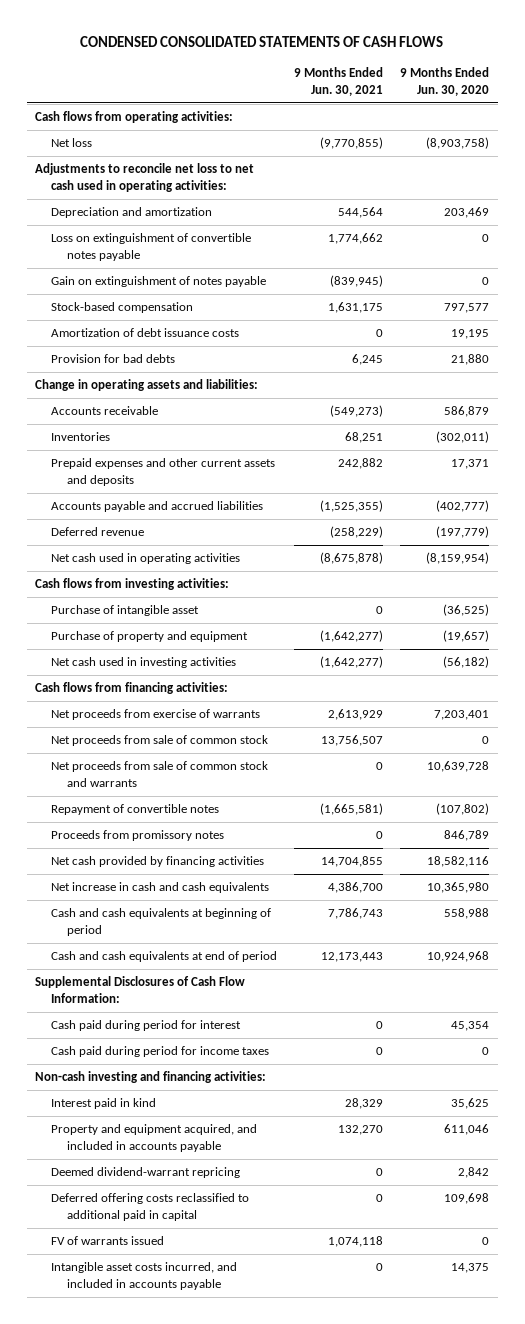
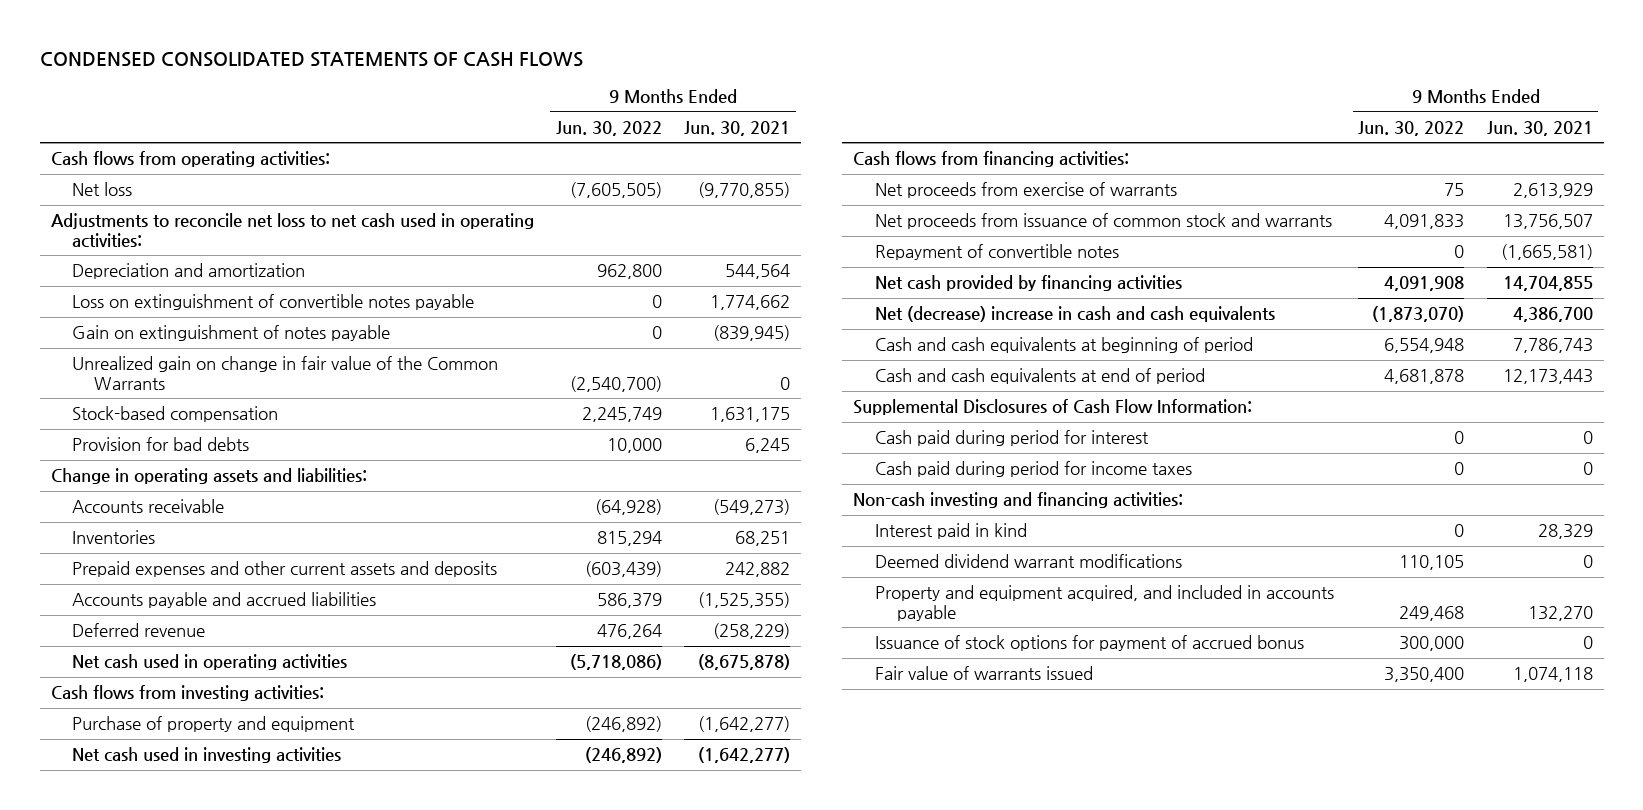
[400,67,490,96] 9 Months Ended Jun. 30, 2020 -> none
none -> [555,120,662,136] Jun. 30, 2022
none -> [72,356,499,390] Unrealized gain on change in fair value of the Common Warrants
[50,328,239,338] Amortization of debt issuance costs -> none
[50,605,199,617] Purchase of intangible asset -> none
[50,735,268,747] Net proceeds from sale of common stock -> none
[50,761,268,787] Net proceeds from sale of common stock and warrants -> [874,213,1332,230] Net proceeds from issuance of common stock and warrants
[376,762,384,771] 0 -> [1502,214,1593,230] 13,756,507
[50,830,224,842] Proceeds from promissory notes -> none
[50,882,269,894] Net increase in cash and cash equivalents -> [874,306,1275,323] Net (decrease) increase in cash and cash equivalents
none -> [874,554,1182,569] Deemed dividend warrant modifications
[50,1167,240,1179] Deemed dividend-warrant repricing -> none
[50,1193,249,1221] Deferred offering costs reclassified to additional paid in capital -> none
[50,1262,237,1290] Intangible asset costs incurred, and included in accounts payable -> none
none -> [874,635,1304,652] Issuance of stock options for payment of accrued bonus
[50,1236,164,1246] FV of warrants issued -> [874,666,1093,681] Fair value of warrants issued

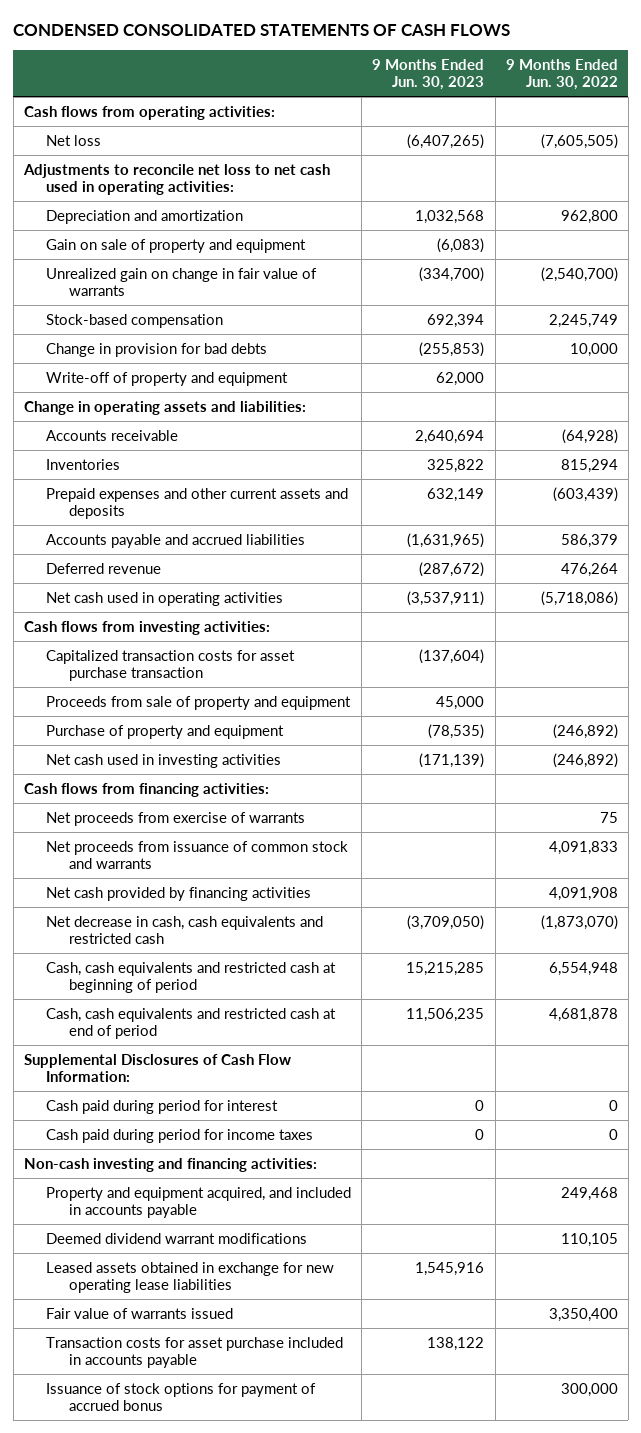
[684,120,791,136] Jun. 30, 2021 -> none
none -> [372,59,485,91] 9 Months Ended Jun. 30, 2023
[72,294,475,311] Loss on extinguishment of convertible notes payable -> none
[72,325,391,342] Gain on extinguishment of notes payable -> none
none -> [46,238,307,253] Gain on sale of property and equipment
[72,356,499,390] Unrealized gain on change in fair value of the Common Warrants -> [46,267,318,296] Unrealized gain on change in fair value of warrants
[72,437,250,452] Provision for bad debts -> [46,342,268,357] Change in provision for bad debts
none -> [46,371,289,386] Write-off of property and equipment
none -> [46,649,296,681] Capitalized transaction costs for asset purchase transaction
none -> [46,695,352,710] Proceeds from sale of property and equipment
[874,244,1119,261] Repayment of convertible notes -> none
[874,306,1275,323] Net (decrease) increase in cash and cash equivalents -> [46,915,324,944] Net decrease in cash, cash equivalents and restricted cash
[874,337,1253,354] Cash and cash equivalents at beginning of period -> [46,961,337,993] Cash, cash equivalents and restricted cash at beginning of period
[874,368,1205,385] Cash and cash equivalents at end of period -> [46,1007,337,1039] Cash, cash equivalents and restricted cash at end of period
[874,523,1027,540] Interest paid in kind -> none
[874,554,1182,569] Deemed dividend warrant modifications -> [46,1232,308,1244] Deemed dividend warrant modifications
none -> [46,1261,335,1293] Leased assets obtained in exchange for new operating lease liabilities
none -> [46,1336,344,1368] Transaction costs for asset purchase included in accounts payable
[874,635,1304,652] Issuance of stock options for payment of accrued bonus -> [46,1382,317,1411] Issuance of stock options for payment of accrued bonus

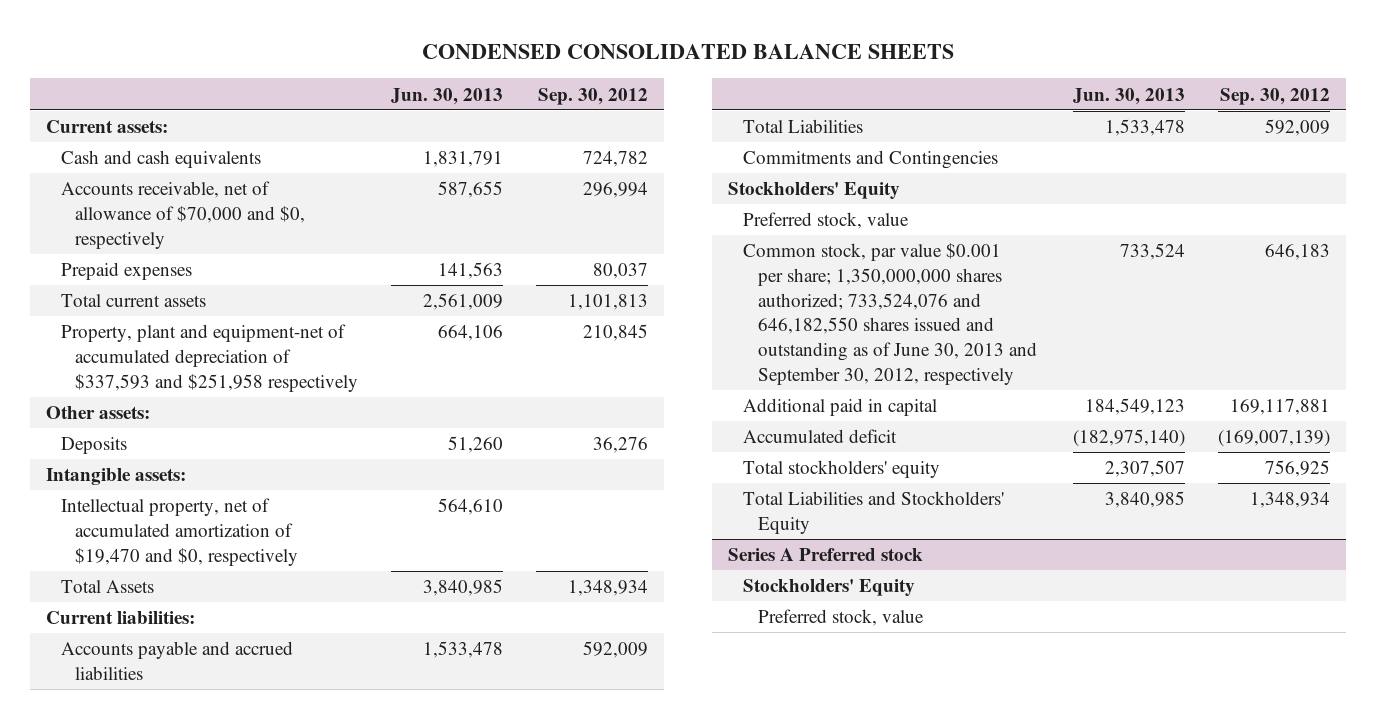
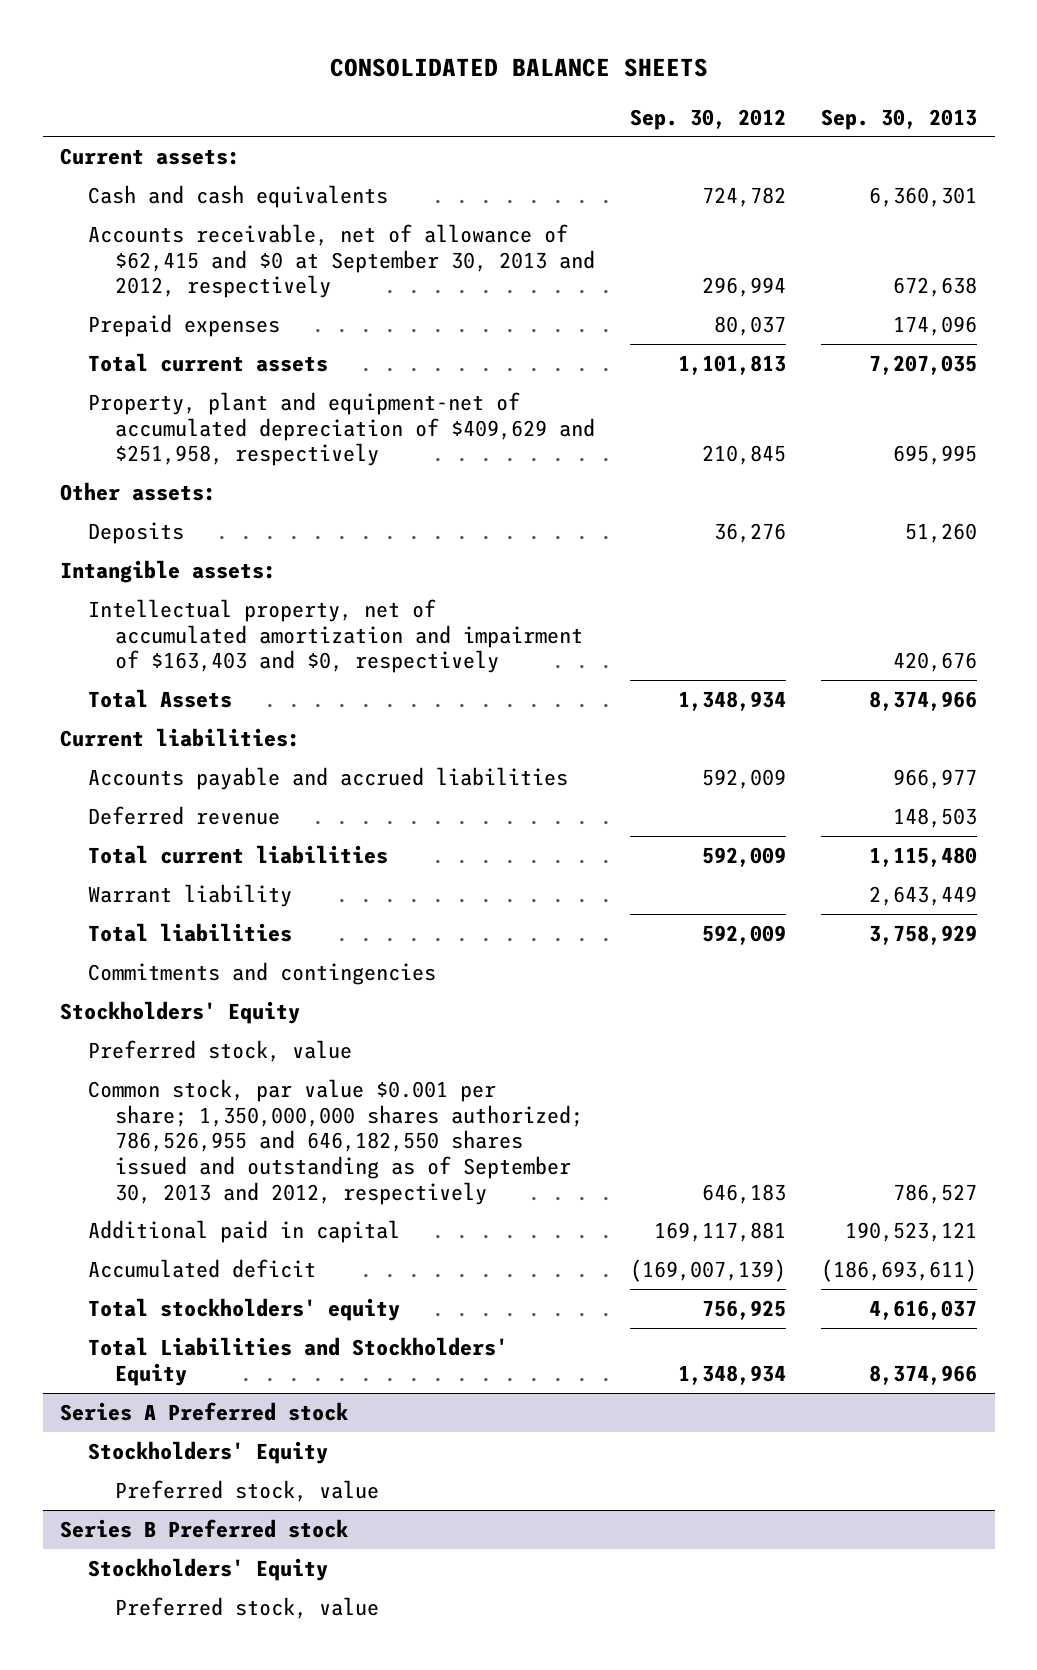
[421,44,954,60] CONDENSED CONSOLIDATED BALANCE SHEETS -> [329,58,708,78] CONSOLIDATED BALANCE SHEETS
[390,87,503,105] Jun. 30, 2013 -> none
none -> [820,108,977,130] Sep. 30, 2013
[60,181,306,249] Accounts receivable, net of allowance of $70,000 and $0, respectively -> [87,223,595,299] Accounts receivable, net of allowance of $62,415 and $0 at September 30, 2013 and 2012, respectively
[60,324,359,392] Property, plant and equipment-net of accumulated depreciation of $337,593 and $251,958 respectively -> [87,391,595,467] Property, plant and equipment-net of accumulated depreciation of $409,629 and $251,958, respectively
[60,498,299,566] Intellectual property, net of accumulated amortization of $19,470 and $0, respectively -> [87,598,583,674] Intellectual property, net of accumulated amortization and impairment of $163,403 and $0, respectively
none -> [87,805,280,825] Deferred revenue
[742,119,863,134] Total Liabilities -> [87,844,388,864] Total current liabilities
none -> [87,883,292,907] Warrant liability
none -> [87,922,292,942] Total liabilities
[742,150,998,170] Commitments and Contingencies -> [87,961,436,985] Commitments and contingencies
[742,243,1037,385] Common stock, par value $0.001 per share; 1,350,000,000 shares authorized; 733,524,076 and 646,182,550 shares issued and outstanding as of June 30, 2013 and September 30, 2012, respectively -> [87,1078,583,1205] Common stock, par value $0.001 per share; 1,350,000,000 shares authorized; 786,526,955 and 646,182,550 shares issued and outstanding as of September 30, 2013 and 2012, respectively
none -> [60,1518,349,1538] Series B Preferred stock
none -> [87,1557,328,1581] Stockholders' Equity
none -> [114,1596,379,1619] Preferred stock, value

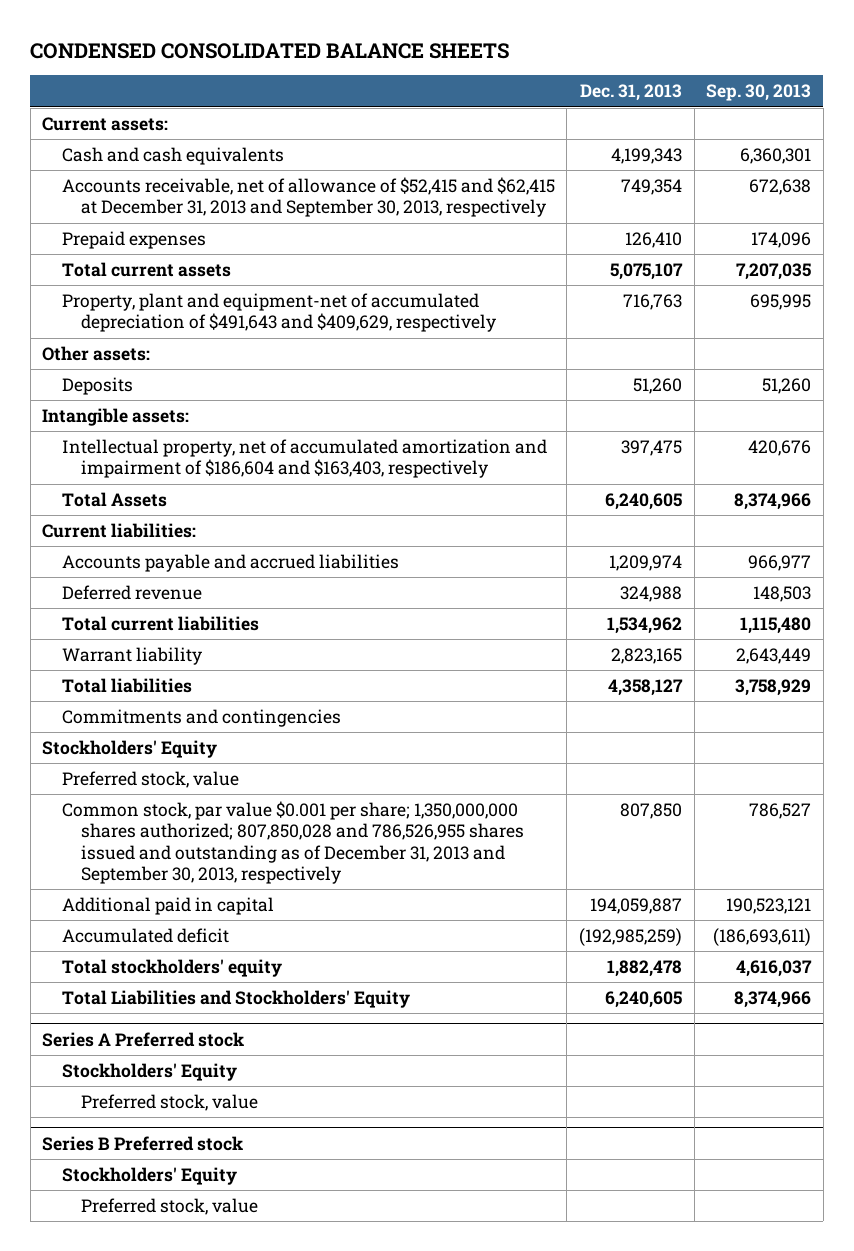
[329,58,708,78] CONSOLIDATED BALANCE SHEETS -> [30,42,510,59] CONDENSED CONSOLIDATED BALANCE SHEETS
[629,108,786,130] Sep. 30, 2012 -> none
none -> [579,84,682,102] Dec. 31, 2013
[87,223,595,299] Accounts receivable, net of allowance of $62,415 and $0 at September 30, 2013 and 2012, respectively -> [61,177,555,218] Accounts receivable, net of allowance of $52,415 and $62,415 at December 31, 2013 and September 30, 2013, respectively
[87,391,595,467] Property, plant and equipment-net of accumulated depreciation of $409,629 and $251,958, respectively -> [61,293,497,333] Property, plant and equipment-net of accumulated depreciation of $491,643 and $409,629, respectively
[87,598,583,674] Intellectual property, net of accumulated amortization and impairment of $163,403 and $0, respectively -> [61,439,547,479] Intellectual property, net of accumulated amortization and impairment of $186,604 and $163,403, respectively
[87,1078,583,1205] Common stock, par value $0.001 per share; 1,350,000,000 shares authorized; 786,526,955 and 646,182,550 shares issued and outstanding as of September 30, 2013 and 2012, respectively -> [61,801,525,885] Common stock, par value $0.001 per share; 1,350,000,000 shares authorized; 807,850,028 and 786,526,955 shares issued and outstanding as of December 31, 2013 and September 30, 2013, respectively

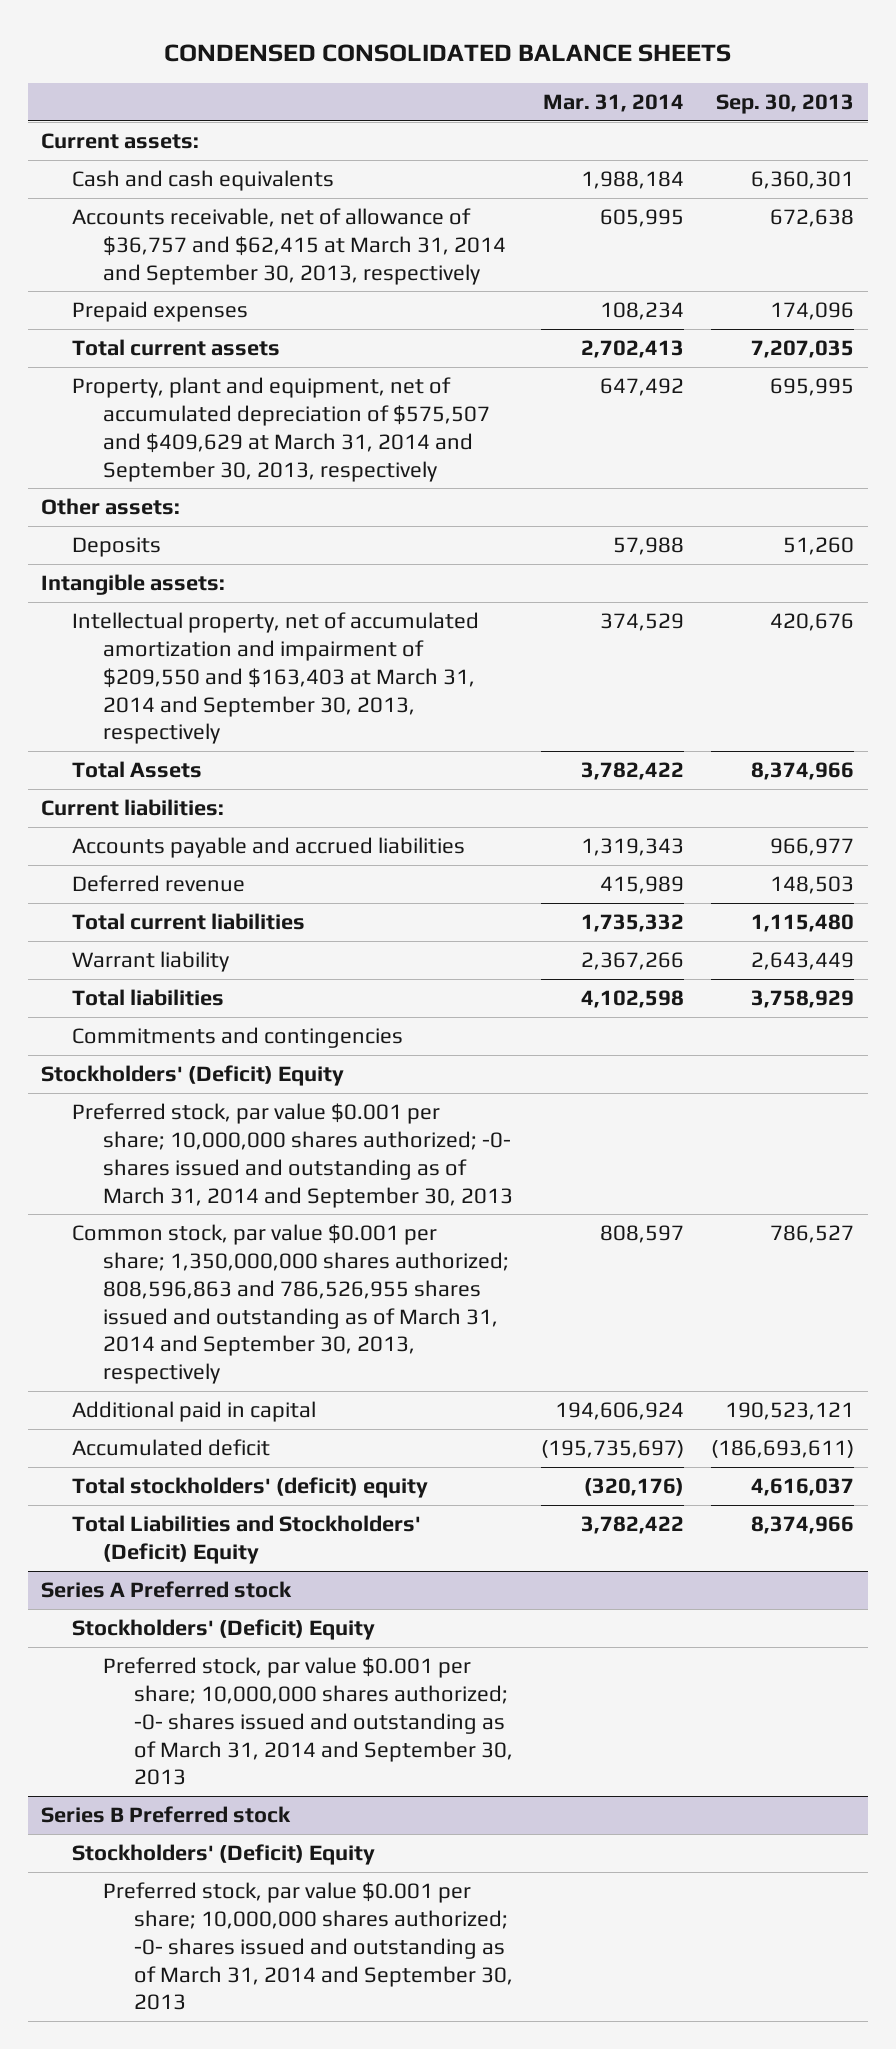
[579,84,682,102] Dec. 31, 2013 -> none
none -> [542,94,684,113] Mar. 31, 2014
[61,177,555,218] Accounts receivable, net of allowance of $52,415 and $62,415 at December 31, 2013 and September 30, 2013, respectively -> [72,207,506,285] Accounts receivable, net of allowance of $36,757 and $62,415 at March 31, 2014 and September 30, 2013, respectively
[61,293,497,333] Property, plant and equipment-net of accumulated depreciation of $491,643 and $409,629, respectively -> [72,376,490,482] Property, plant and equipment, net of accumulated depreciation of $575,507 and $409,629 at March 31, 2014 and September 30, 2013, respectively
[61,439,547,479] Intellectual property, net of accumulated amortization and impairment of $186,604 and $163,403, respectively -> [72,611,480,745] Intellectual property, net of accumulated amortization and impairment of $209,550 and $163,403 at March 31, 2014 and September 30, 2013, respectively
[42,740,218,759] Stockholders' Equity -> [41,1064,345,1086] Stockholders' (Deficit) Equity
[61,771,239,789] Preferred stock, value -> [72,1102,513,1208] Preferred stock, par value $0.001 per share; 10,000,000 shares authorized; -0- shares issued and outstanding as of March 31, 2014 and September 30, 2013
[61,801,525,885] Common stock, par value $0.001 per share; 1,350,000,000 shares authorized; 807,850,028 and 786,526,955 shares issued and outstanding as of December 31, 2013 and September 30, 2013, respectively -> [72,1223,509,1385] Common stock, par value $0.001 per share; 1,350,000,000 shares authorized; 808,596,863 and 786,526,955 shares issued and outstanding as of March 31, 2014 and September 30, 2013, respectively
[61,959,282,978] Total stockholders' equity -> [72,1476,429,1498] Total stockholders' (deficit) equity
[61,990,410,1009] Total Liabilities and Stockholders' Equity -> [72,1514,422,1564] Total Liabilities and Stockholders' (Deficit) Equity
[61,1063,237,1082] Stockholders' Equity -> [72,1618,376,1640] Stockholders' (Deficit) Equity
[81,1094,259,1112] Preferred stock, value -> [102,1656,513,1786] Preferred stock, par value $0.001 per share; 10,000,000 shares authorized; -0- shares issued and outstanding as of March 31, 2014 and September 30, 2013
[61,1167,237,1186] Stockholders' Equity -> [72,1843,376,1865] Stockholders' (Deficit) Equity
[81,1198,259,1216] Preferred stock, value -> [102,1881,513,2011] Preferred stock, par value $0.001 per share; 10,000,000 shares authorized; -0- shares issued and outstanding as of March 31, 2014 and September 30, 2013

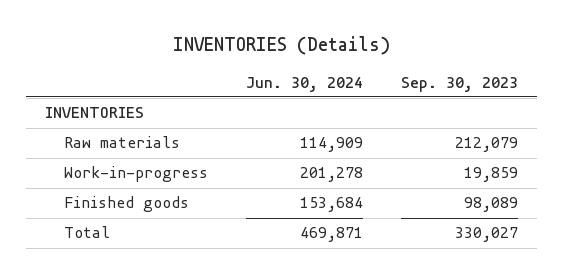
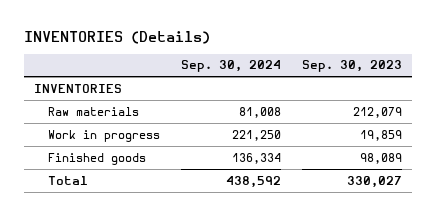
[246,76,364,92] Jun. 30, 2024 -> none
none -> [180,60,281,73] Sep. 30, 2024
[64,166,209,183] Work-in-progress -> [48,129,161,142] Work in progress

